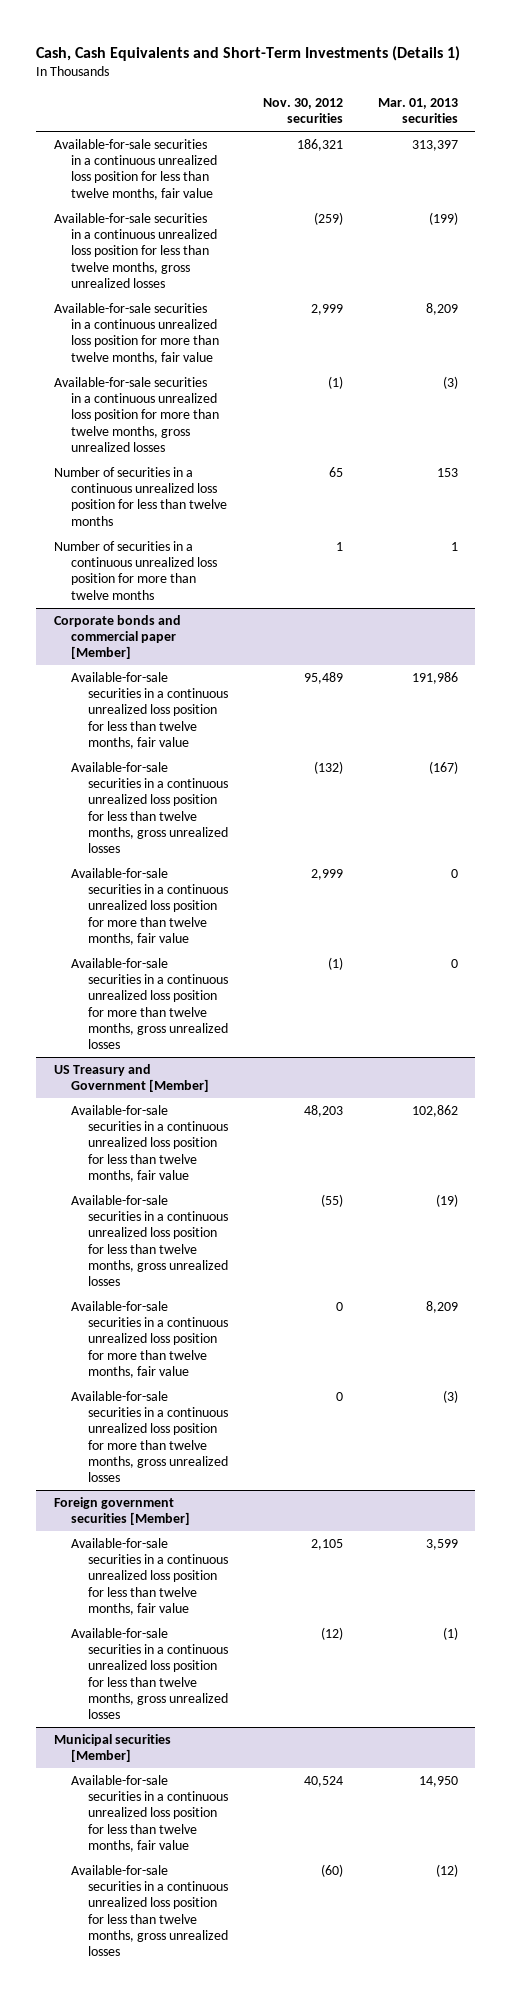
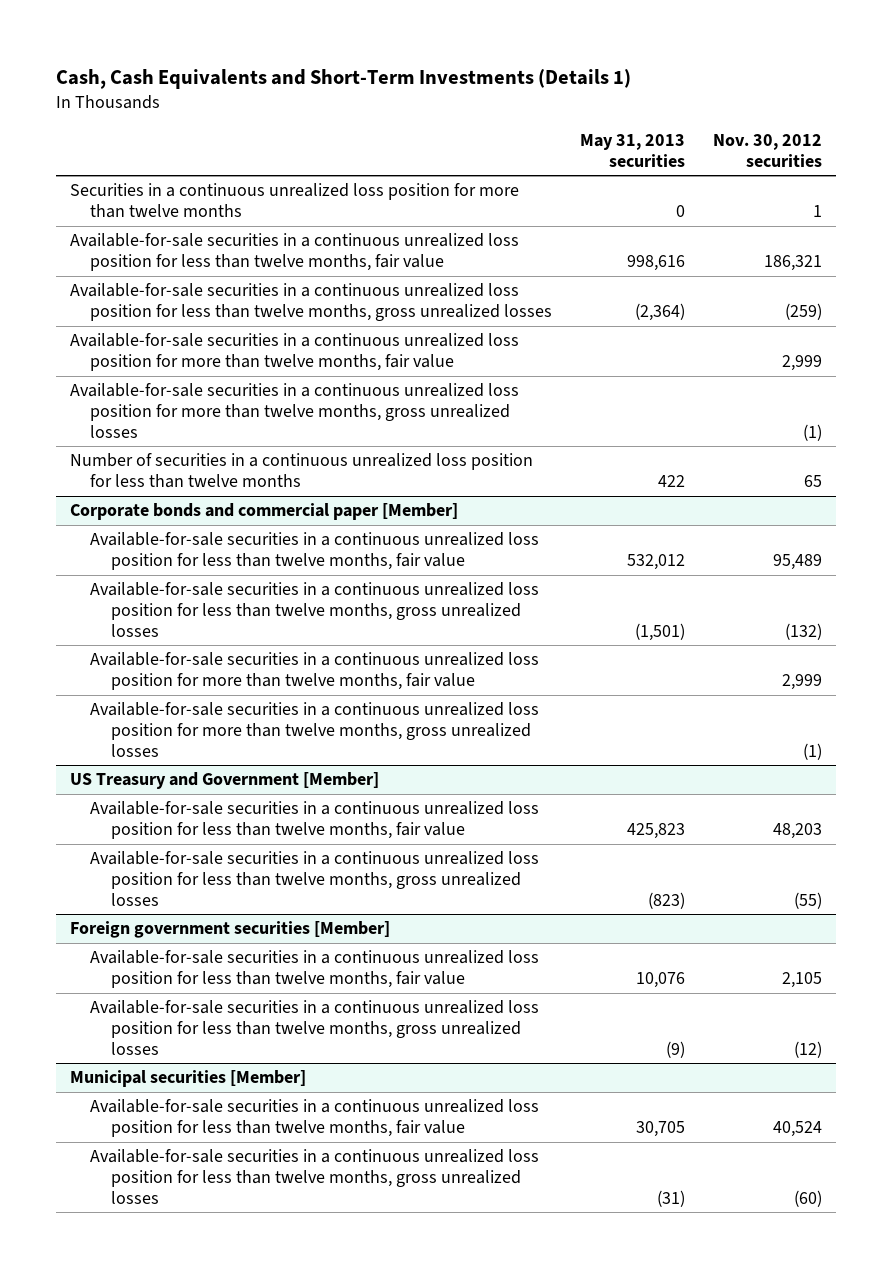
[377,97,458,124] Mar. 01, 2013 securities -> none
none -> [580,134,686,167] May 31, 2013 securities
none -> [69,183,519,219] Securities in a continuous unrealized loss position for more than twelve months
[53,540,217,600] Number of securities in a continuous unrealized loss position for more than twelve months -> none
[70,1300,228,1378] Available-for-sale securities in a continuous unrealized loss position for more than twelve months, fair value -> none
[70,1390,228,1482] Available-for-sale securities in a continuous unrealized loss position for more than twelve months, gross unrealized losses -> none

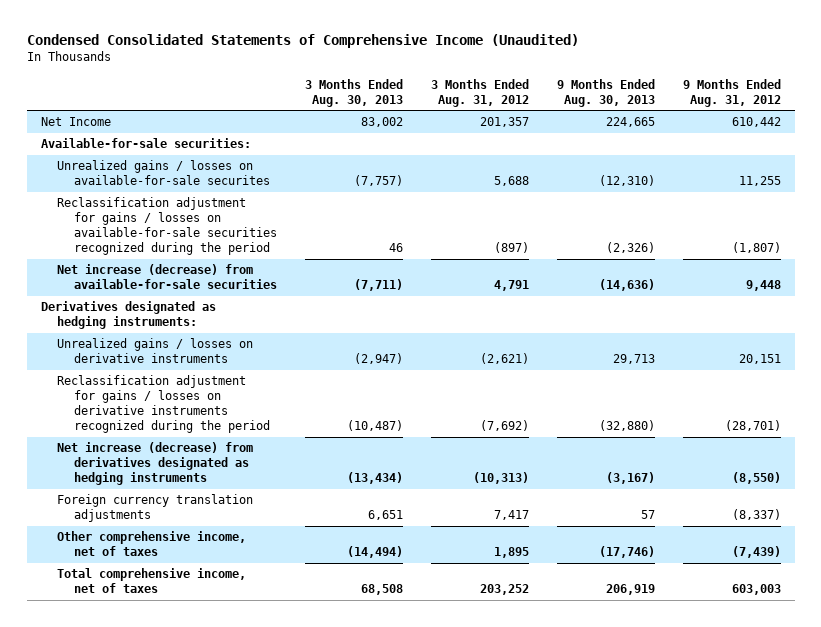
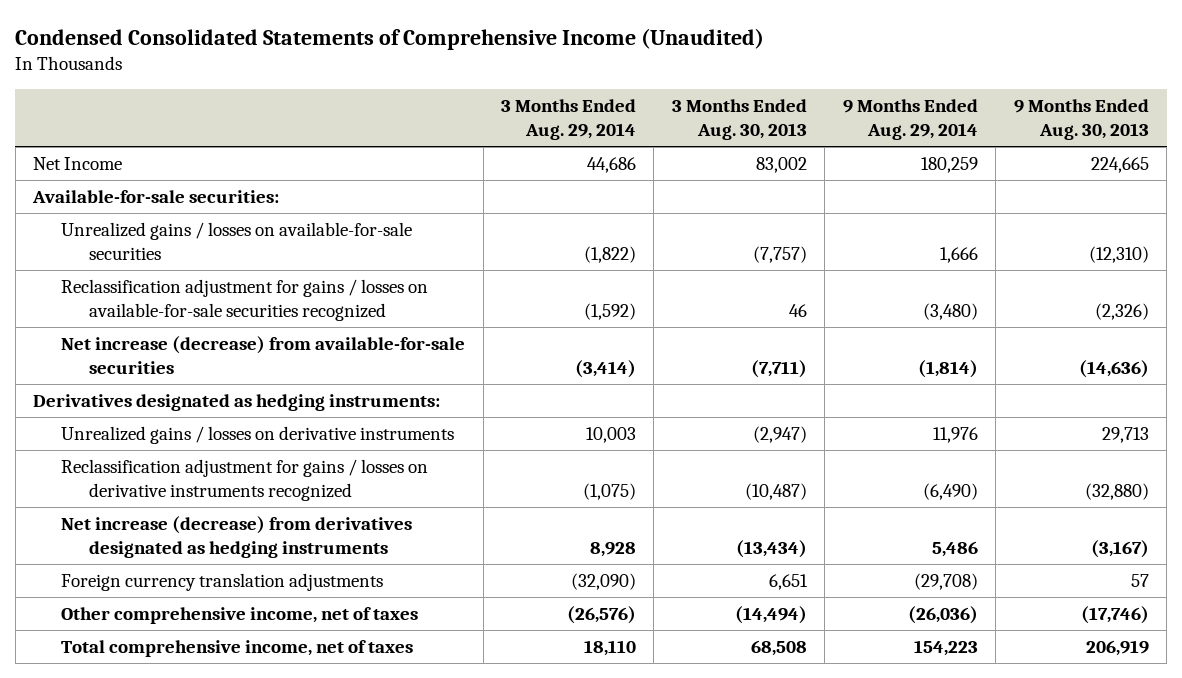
[430,78,529,107] 3 Months Ended Aug. 31, 2012 -> none
[682,78,781,107] 9 Months Ended Aug. 31, 2012 -> none
none -> [501,98,637,141] 3 Months Ended Aug. 29, 2014
none -> [842,98,978,141] 9 Months Ended Aug. 29, 2014
[57,160,270,186] Unrealized gains / losses on available-for-sale securites -> [61,221,413,261] Unrealized gains / losses on available-for-sale securities
[57,197,277,256] Reclassification adjustment for gains / losses on available-for-sale securities recognized during the period -> [61,278,429,322] Reclassification adjustment for gains / losses on available-for-sale securities recognized
[57,375,270,434] Reclassification adjustment for gains / losses on derivative instruments recognized during the period -> [61,458,429,502] Reclassification adjustment for gains / losses on derivative instruments recognized

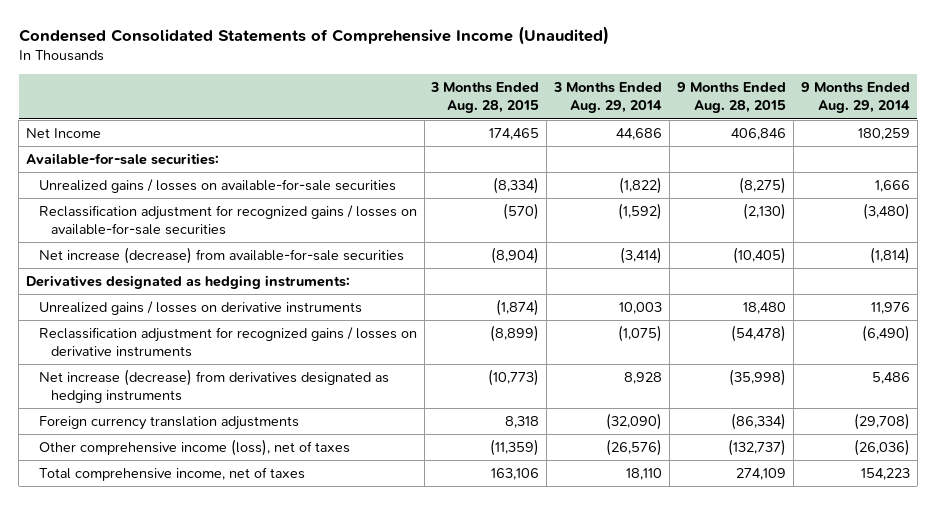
[671,98,807,141] 3 Months Ended Aug. 30, 2013 -> none
[1013,98,1149,141] 9 Months Ended Aug. 30, 2013 -> none
none -> [430,82,540,114] 3 Months Ended Aug. 28, 2015
none -> [676,82,786,114] 9 Months Ended Aug. 28, 2015
[61,278,429,322] Reclassification adjustment for gains / losses on available-for-sale securities recognized -> [38,204,417,236] Reclassification adjustment for recognized gains / losses on available-for-sale securities
[61,458,429,502] Reclassification adjustment for gains / losses on derivative instruments recognized -> [38,326,417,358] Reclassification adjustment for recognized gains / losses on derivative instruments
[61,606,419,624] Other comprehensive income, net of taxes -> [38,438,350,456] Other comprehensive income (loss), net of taxes

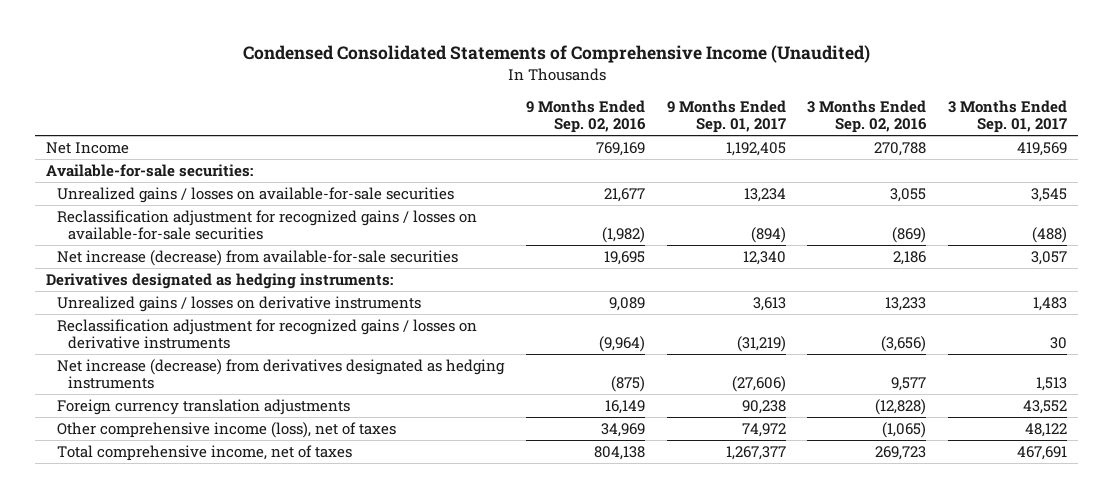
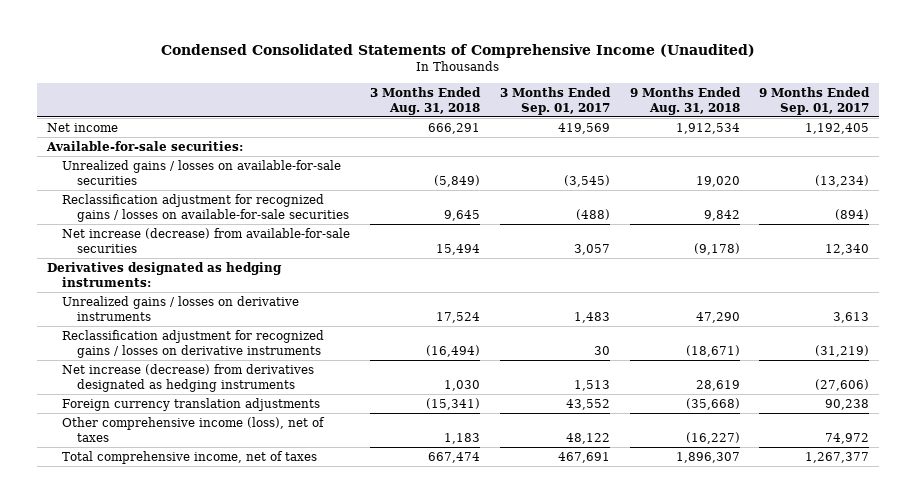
[525,99,646,134] 9 Months Ended Sep. 02, 2016 -> none
[807,99,928,134] 3 Months Ended Sep. 02, 2016 -> none
none -> [369,86,481,115] 3 Months Ended Aug. 31, 2018
none -> [629,86,741,115] 9 Months Ended Aug. 31, 2018
[46,141,130,154] Net Income -> [47,122,119,132] Net income
[743,187,786,202] 13,234 -> [815,174,870,187] (13,234)
[1030,187,1067,202] 3,545 -> [563,174,610,187] (3,545)

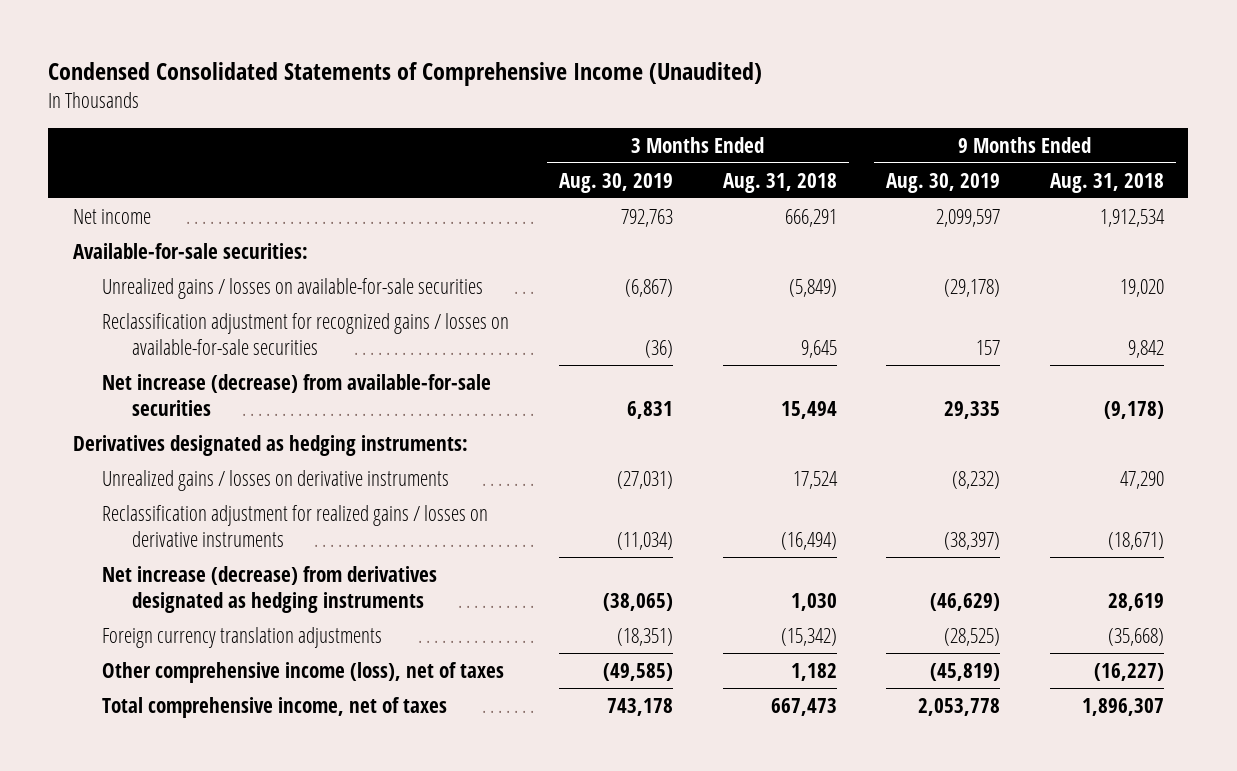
[499,86,611,115] 3 Months Ended Sep. 01, 2017 -> none
[759,86,871,115] 9 Months Ended Sep. 01, 2017 -> none
none -> [558,172,673,193] Aug. 30, 2019
none -> [886,172,1001,193] Aug. 30, 2019
[62,329,325,358] Reclassification adjustment for recognized gains / losses on derivative instruments -> [102,504,489,547] Reclassification adjustment for realized gains / losses on derivative instruments
[425,397,480,410] (15,341) -> [780,627,837,646] (15,342)
[443,432,480,444] 1,183 -> [790,662,837,681] 1,182
[427,451,480,463] 667,474 -> [770,697,837,716] 667,473

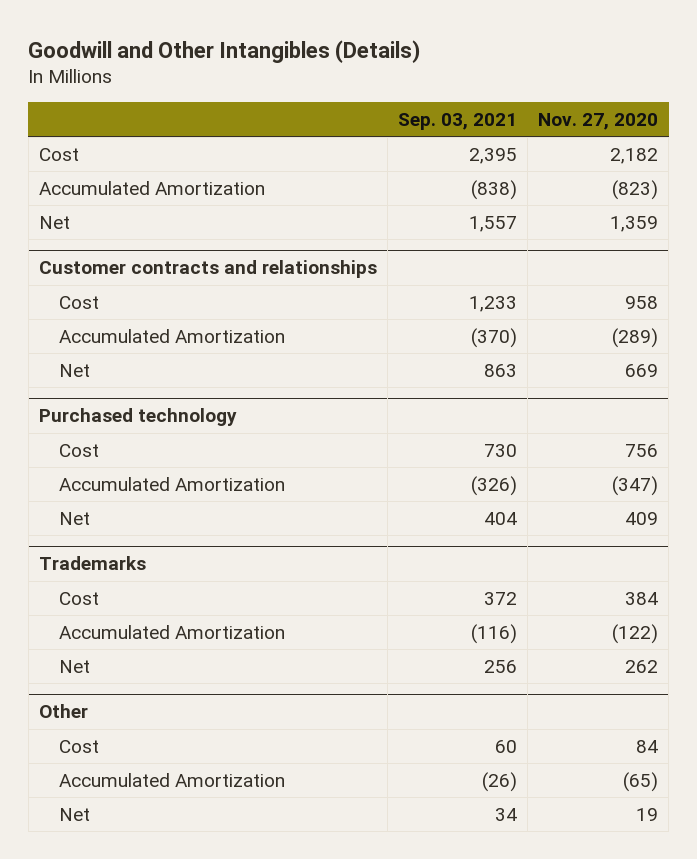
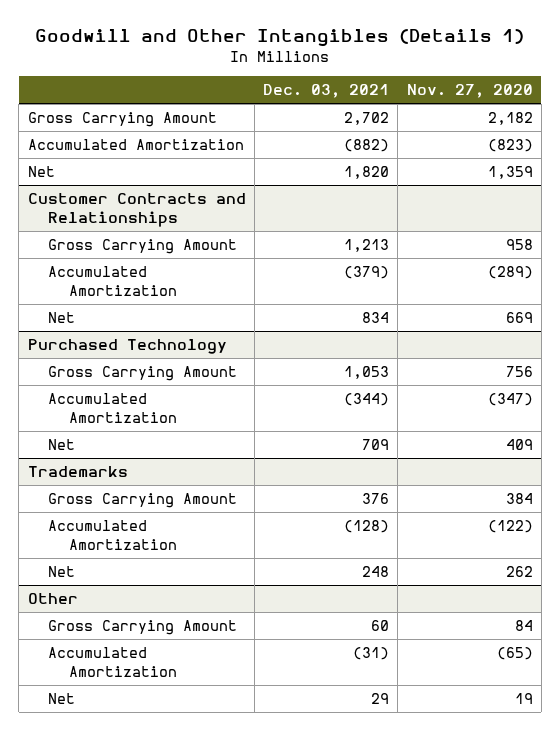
[28,39,421,63] Goodwill and Other Intangibles (Details) -> [35,28,525,47] Goodwill and Other Intangibles (Details 1)
[398,113,518,131] Sep. 03, 2021 -> none
none -> [263,84,390,99] Dec. 03, 2021
[38,147,79,161] Cost -> [27,112,217,128] Gross Carrying Amount
[38,260,377,279] Customer contracts and relationships -> [27,193,246,228] Customer Contracts and Relationships
[58,295,99,309] Cost -> [48,239,238,255] Gross Carrying Amount
[38,408,237,427] Purchased technology -> [27,339,227,355] Purchased Technology
[58,443,99,457] Cost -> [48,366,238,382] Gross Carrying Amount
[58,591,99,605] Cost -> [48,493,238,509] Gross Carrying Amount
[58,739,99,753] Cost -> [48,620,238,636] Gross Carrying Amount

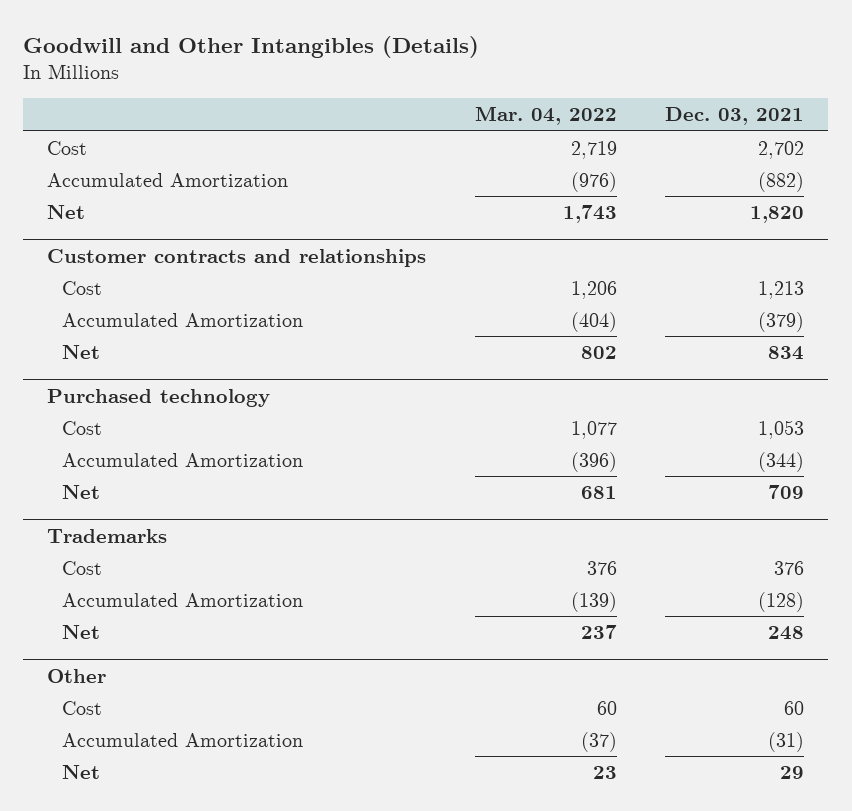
[35,28,525,47] Goodwill and Other Intangibles (Details 1) -> [23,36,480,59] Goodwill and Other Intangibles (Details)
[406,84,533,99] Nov. 27, 2020 -> none
none -> [474,106,617,126] Mar. 04, 2022
[27,112,217,128] Gross Carrying Amount -> [47,140,88,155] Cost
[27,193,246,228] Customer Contracts and Relationships -> [47,248,427,267] Customer contracts and relationships
[48,239,238,255] Gross Carrying Amount -> [62,280,103,295] Cost
[27,339,227,355] Purchased Technology -> [47,388,271,407] Purchased technology
[48,366,238,382] Gross Carrying Amount -> [62,420,103,435] Cost
[48,493,238,509] Gross Carrying Amount -> [62,560,103,575] Cost
[48,620,238,636] Gross Carrying Amount -> [62,700,103,715] Cost

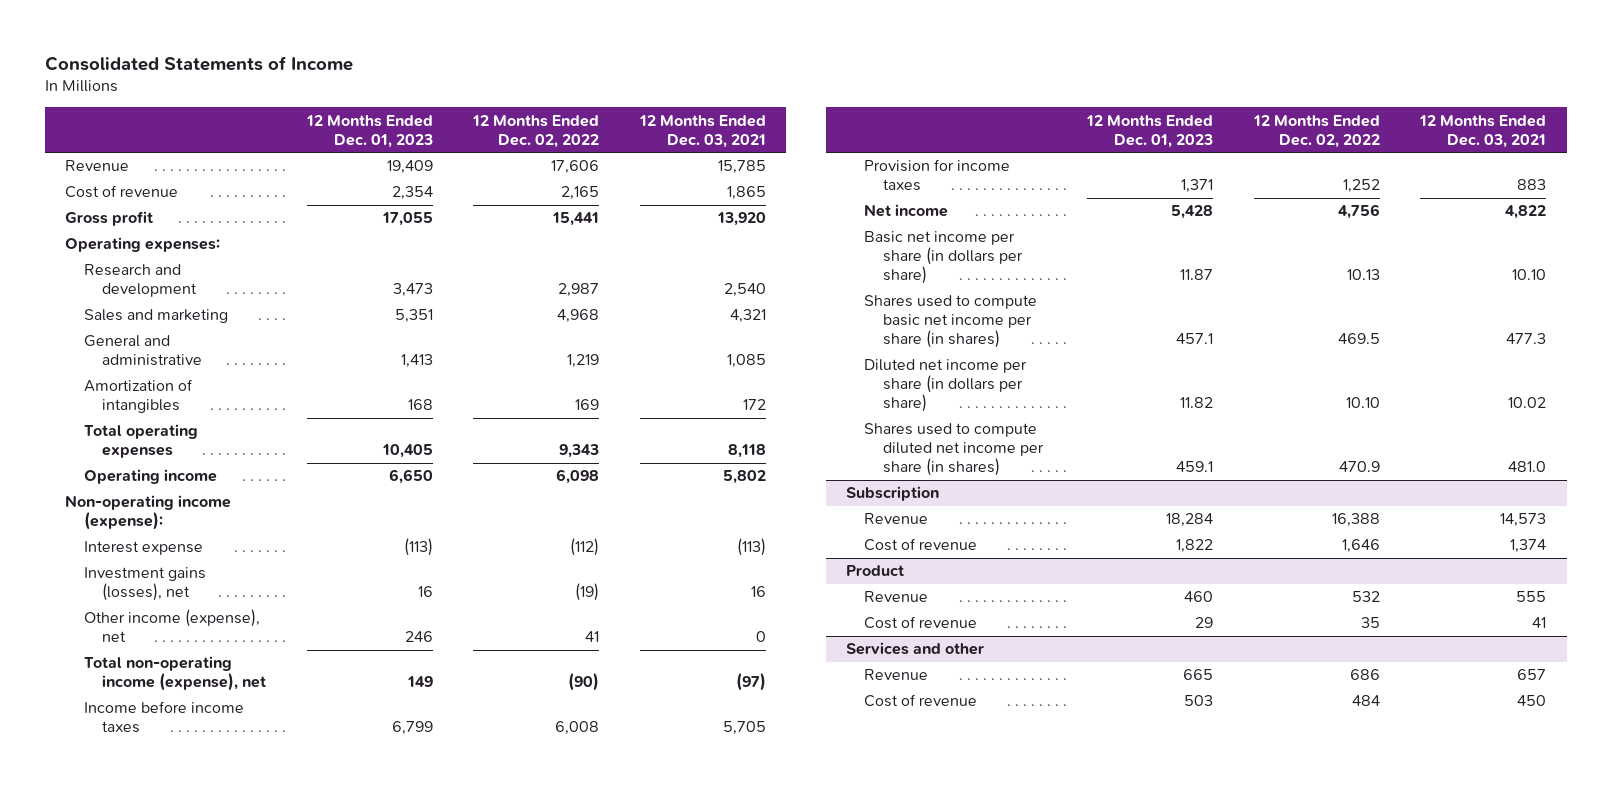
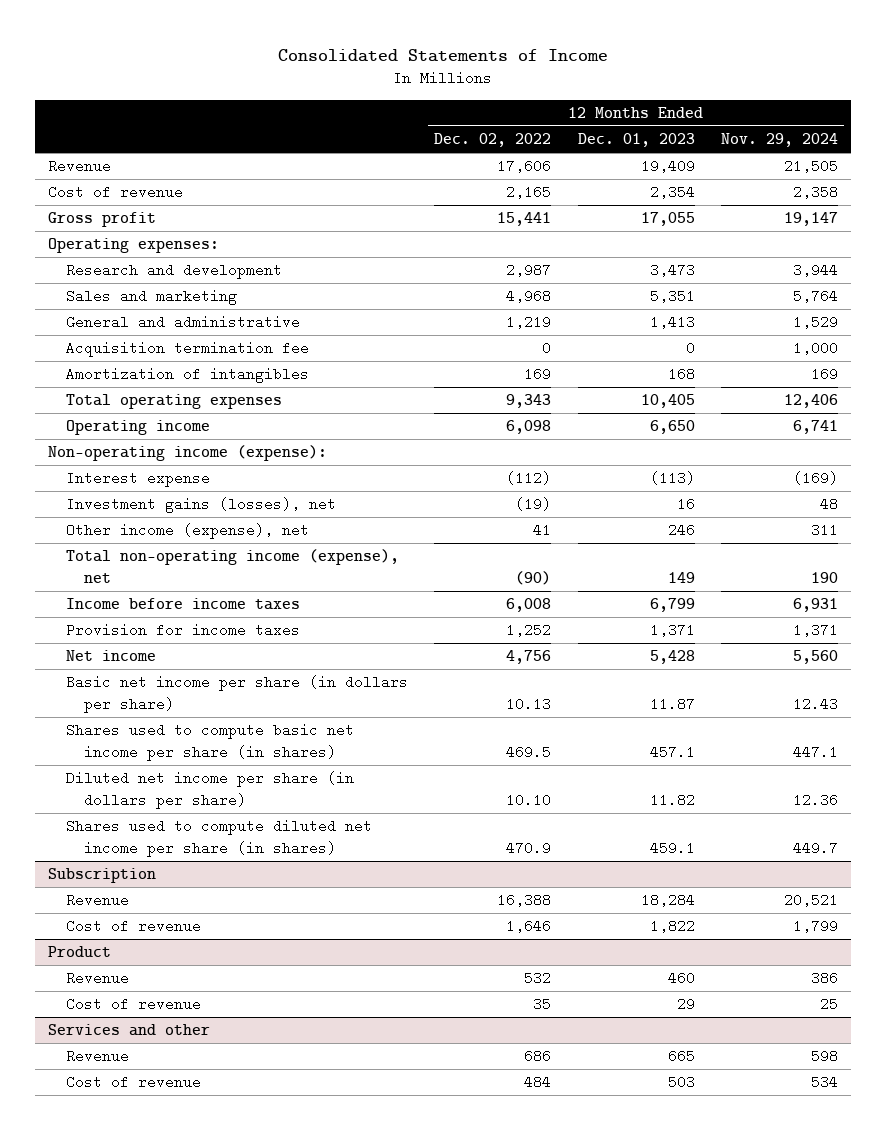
[638,114,766,148] 12 Months Ended Dec. 03, 2021 -> none
none -> [720,133,838,148] Nov. 29, 2024
none -> [66,341,310,358] Acquisition termination fee

